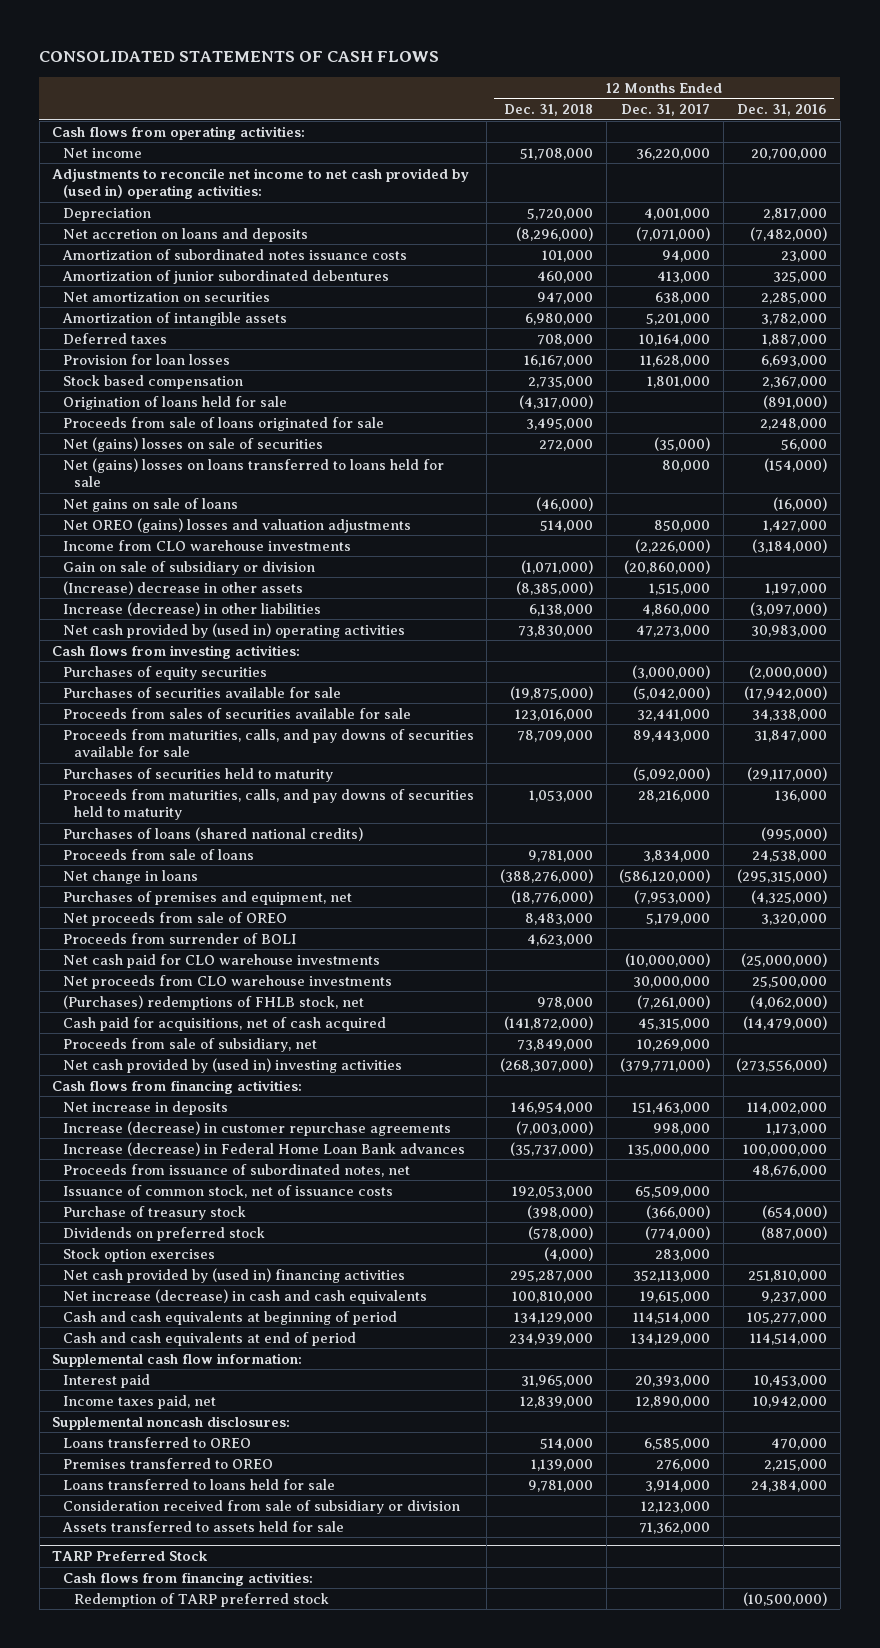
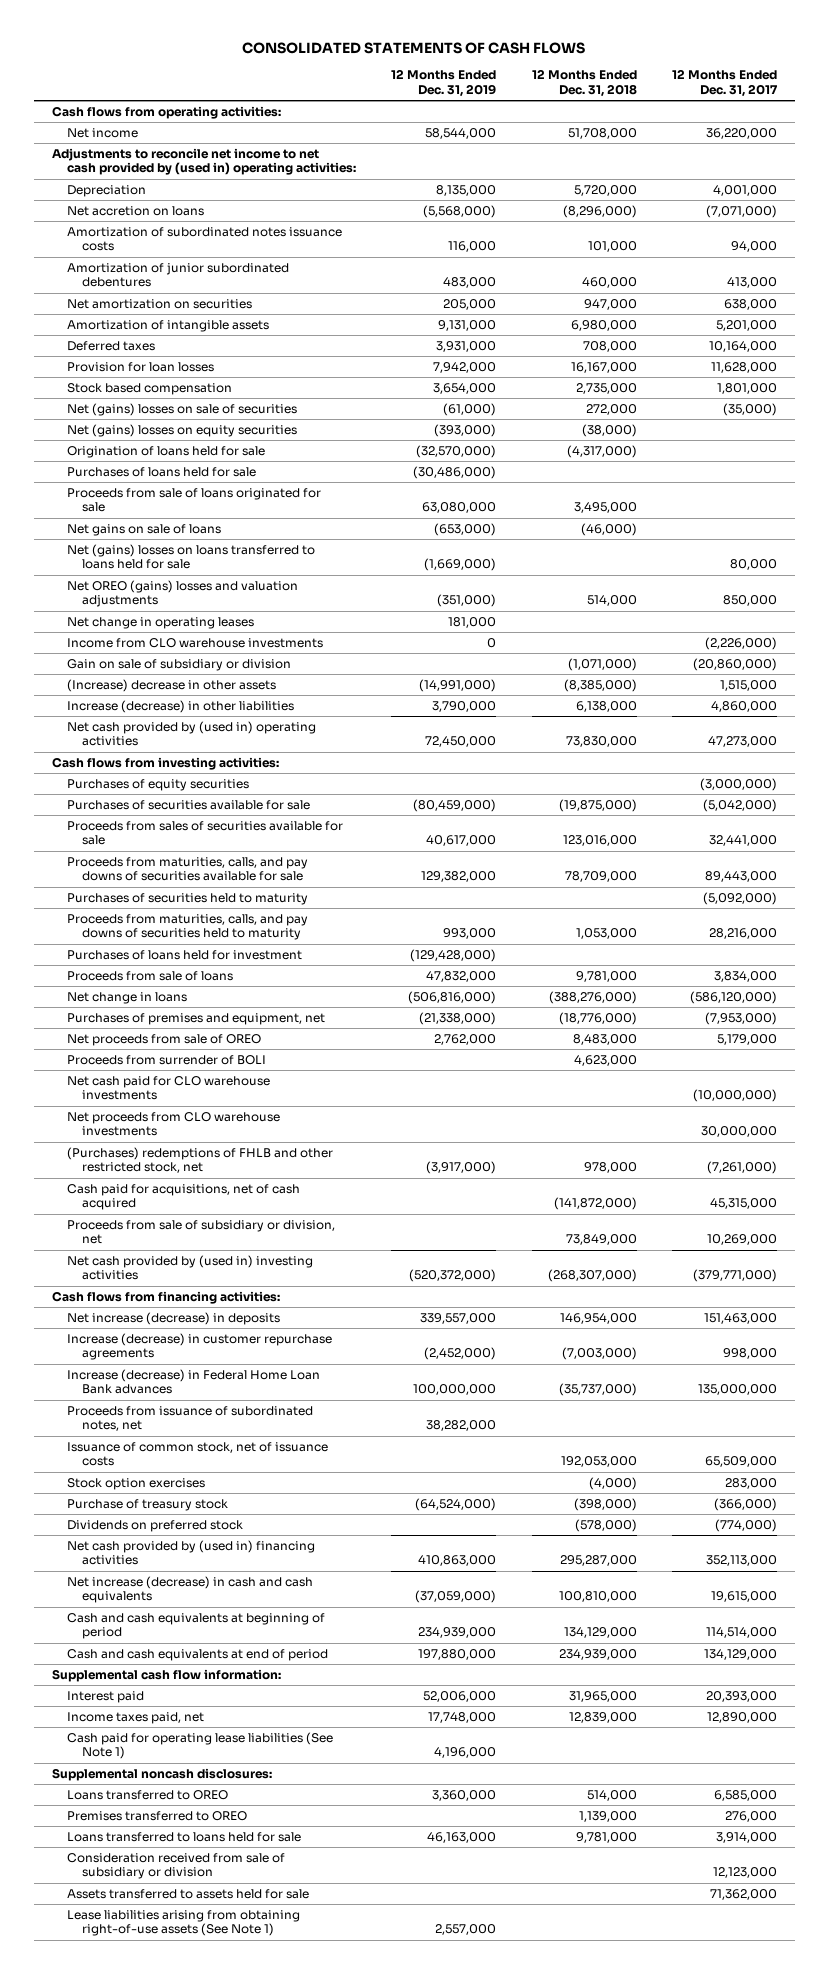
[737,104,828,117] Dec. 31, 2016 -> none
none -> [391,69,497,98] 12 Months Ended Dec. 31, 2019
[62,227,308,242] Net accretion on loans and deposits -> [66,205,204,216] Net accretion on loans
[62,436,323,452] Net (gains) losses on sale of securities -> [66,402,297,416] Net (gains) losses on sale of securities
none -> [66,423,297,437] Net (gains) losses on equity securities
none -> [66,466,256,477] Purchases of loans held for sale
[62,457,444,488] Net (gains) losses on loans transferred to loans held for sale -> [66,543,315,570] Net (gains) losses on loans transferred to loans held for sale
none -> [66,616,254,629] Net change in operating leases
[62,826,363,841] Purchases of loans (shared national credits) -> none
none -> [66,949,302,960] Purchases of loans held for investment
[62,994,364,1010] (Purchases) redemptions of FHLB stock, net -> [66,1146,333,1174] (Purchases) redemptions of FHLB and other restricted stock, net
[62,1037,317,1052] Proceeds from sale of subsidiary, net -> [66,1219,335,1245] Proceeds from sale of subsidiary or division, net
[62,1100,228,1115] Net increase in deposits -> [66,1311,280,1325] Net increase (decrease) in deposits
[62,1247,215,1262] Stock option exercises -> [66,1477,205,1490] Stock option exercises
none -> [66,1731,333,1760] Cash paid for operating lease liabilities (See Note 1)
[52,1551,209,1562] TARP Preferred Stock -> none
[62,1571,313,1586] Cash flows from financing activities: -> none
[73,1592,329,1607] Redemption of TARP preferred stock -> none
none -> [66,1909,300,1937] Lease liabilities arising from obtaining right-of-use assets (See Note 1)

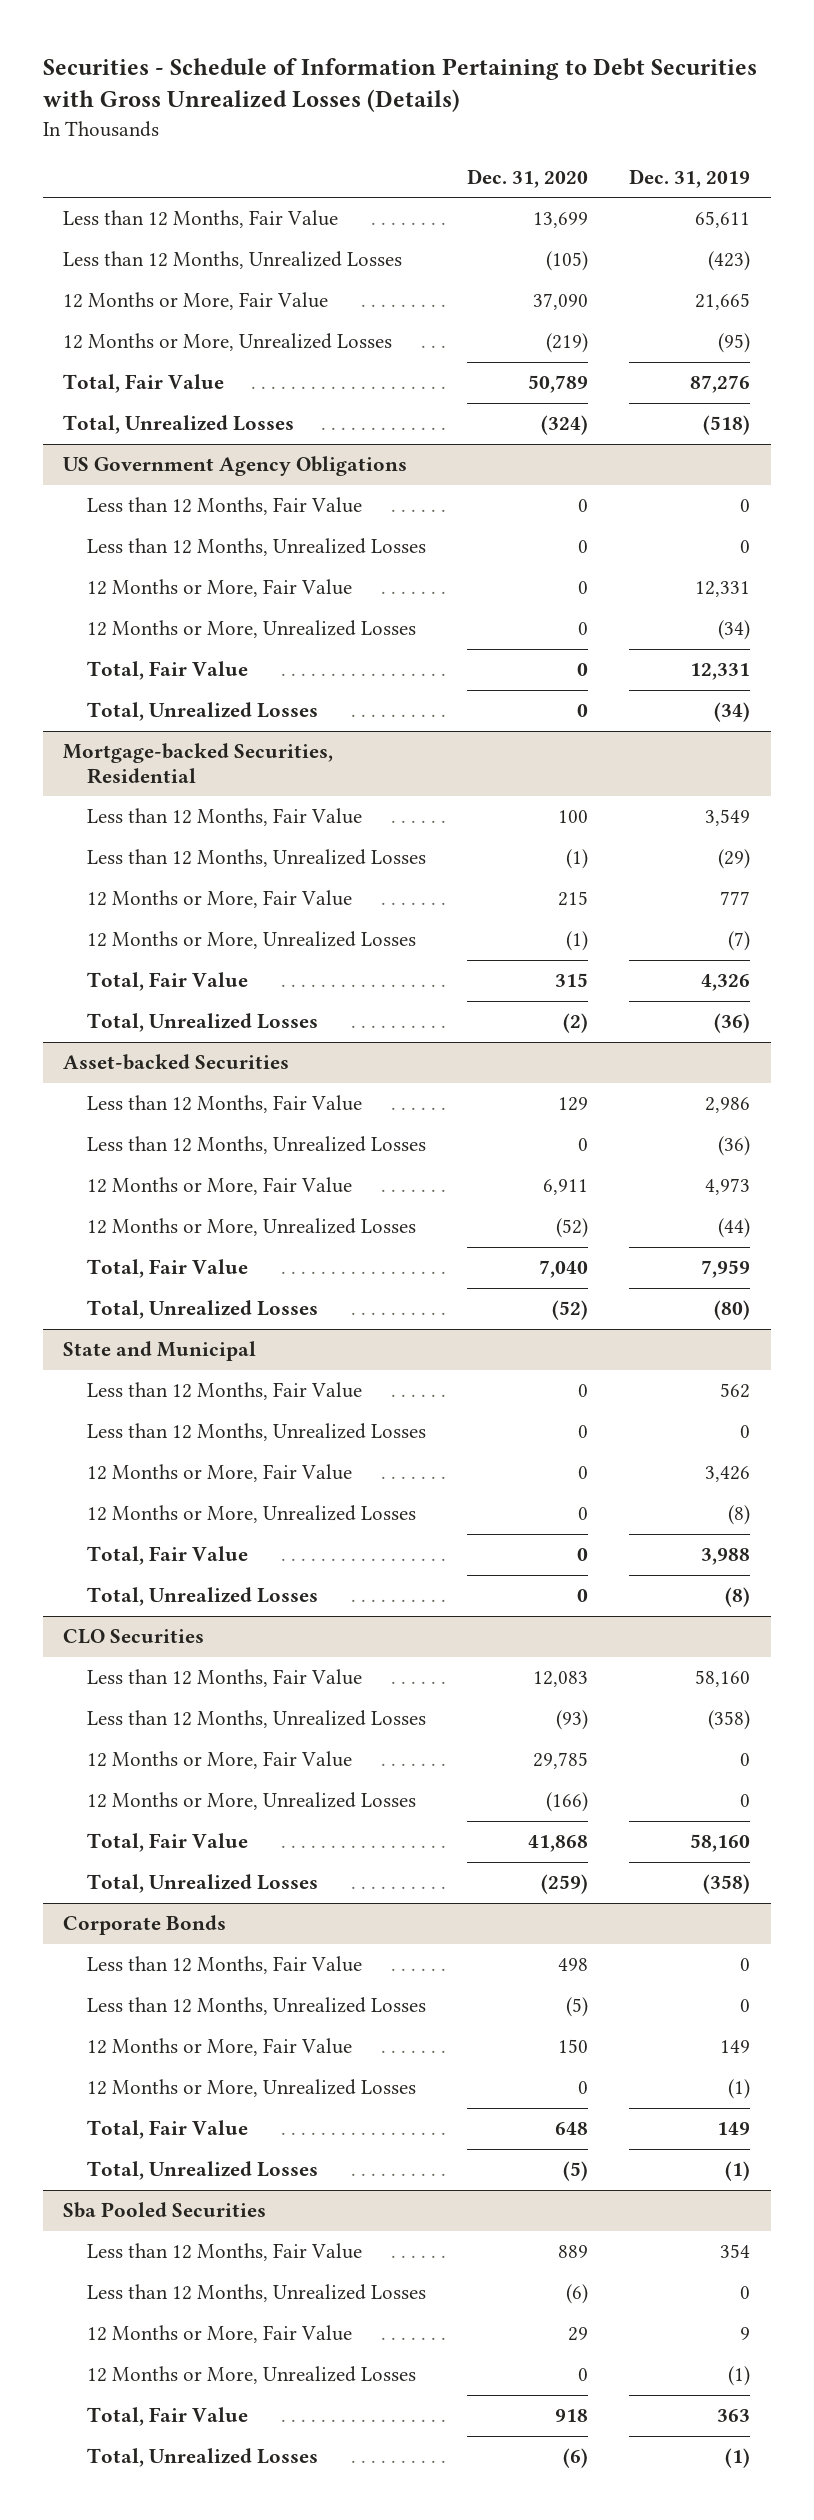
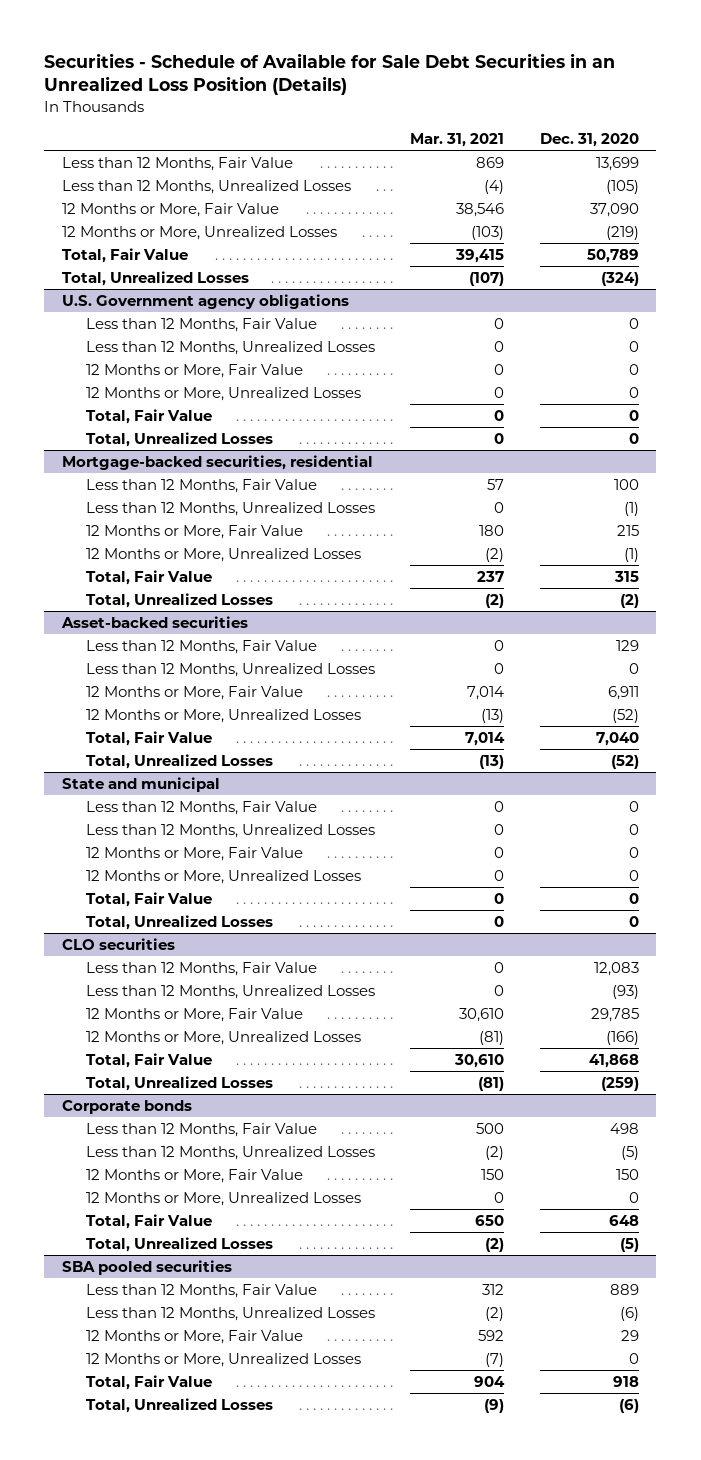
[42,58,757,113] Securities - Schedule of Information Pertaining to Debt Securities with Gross Unrealized Losses (Details) -> [44,52,616,96] Securities - Schedule of Available for Sale Debt Securities in an Unrealized Loss Position (Details)
[629,168,751,188] Dec. 31, 2019 -> none
none -> [410,133,505,148] Mar. 31, 2021
[63,456,408,477] US Government Agency Obligations -> [61,293,349,309] U.S. Government agency obligations
[63,743,334,784] Mortgage-backed Securities, Residential -> [61,454,373,470] Mortgage-backed securities, residential
[63,1054,290,1071] Asset-backed Securities -> [60,615,248,628] Asset-backed securities
[63,1341,257,1362] State and Municipal -> [61,776,220,792] State and municipal
[63,1629,205,1645] CLO Securities -> [61,937,175,950] CLO securities
[63,1915,227,1936] Corporate Bonds -> [61,1099,192,1114] Corporate bonds
[63,2202,267,2219] Sba Pooled Securities -> [61,1259,232,1275] SBA pooled securities

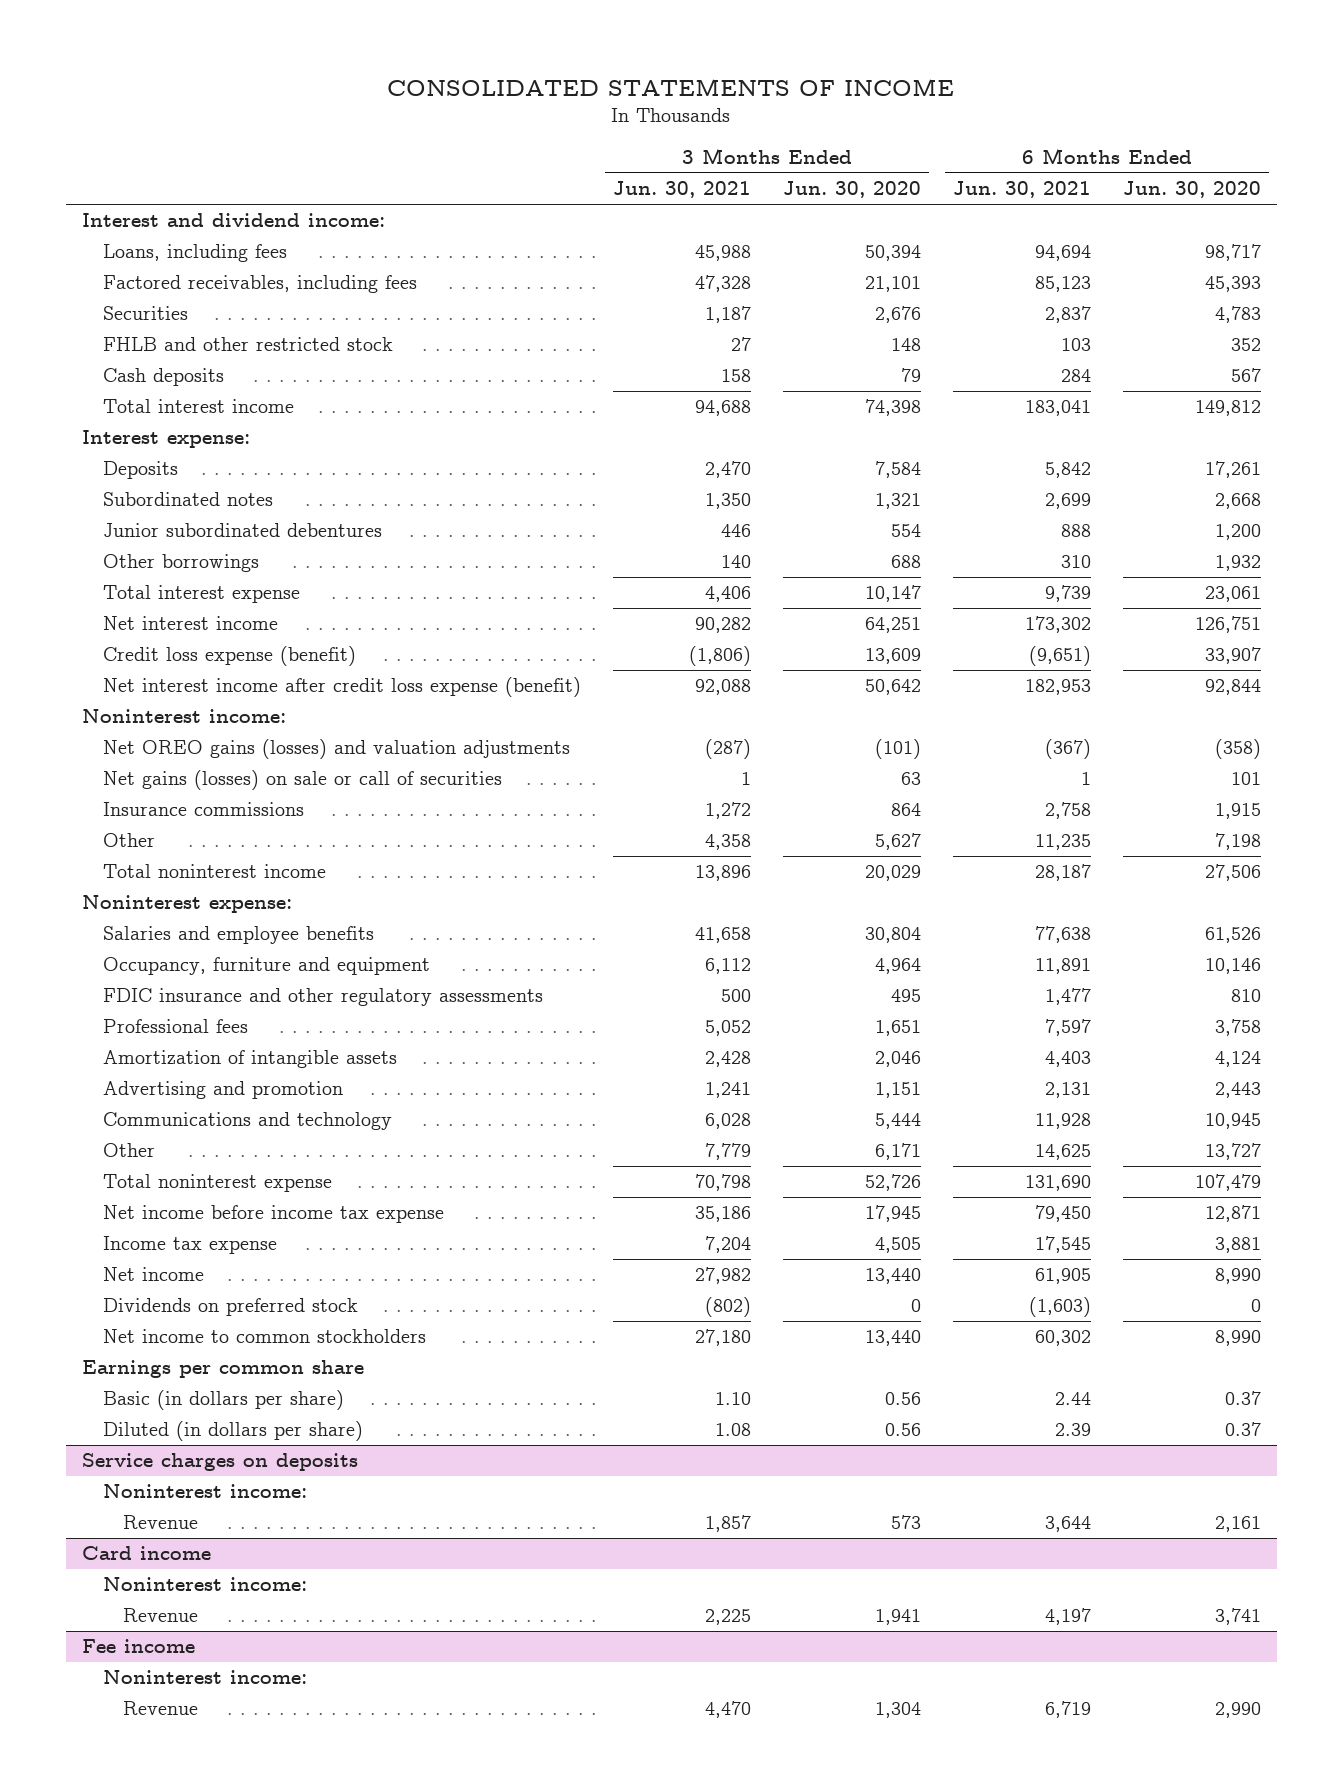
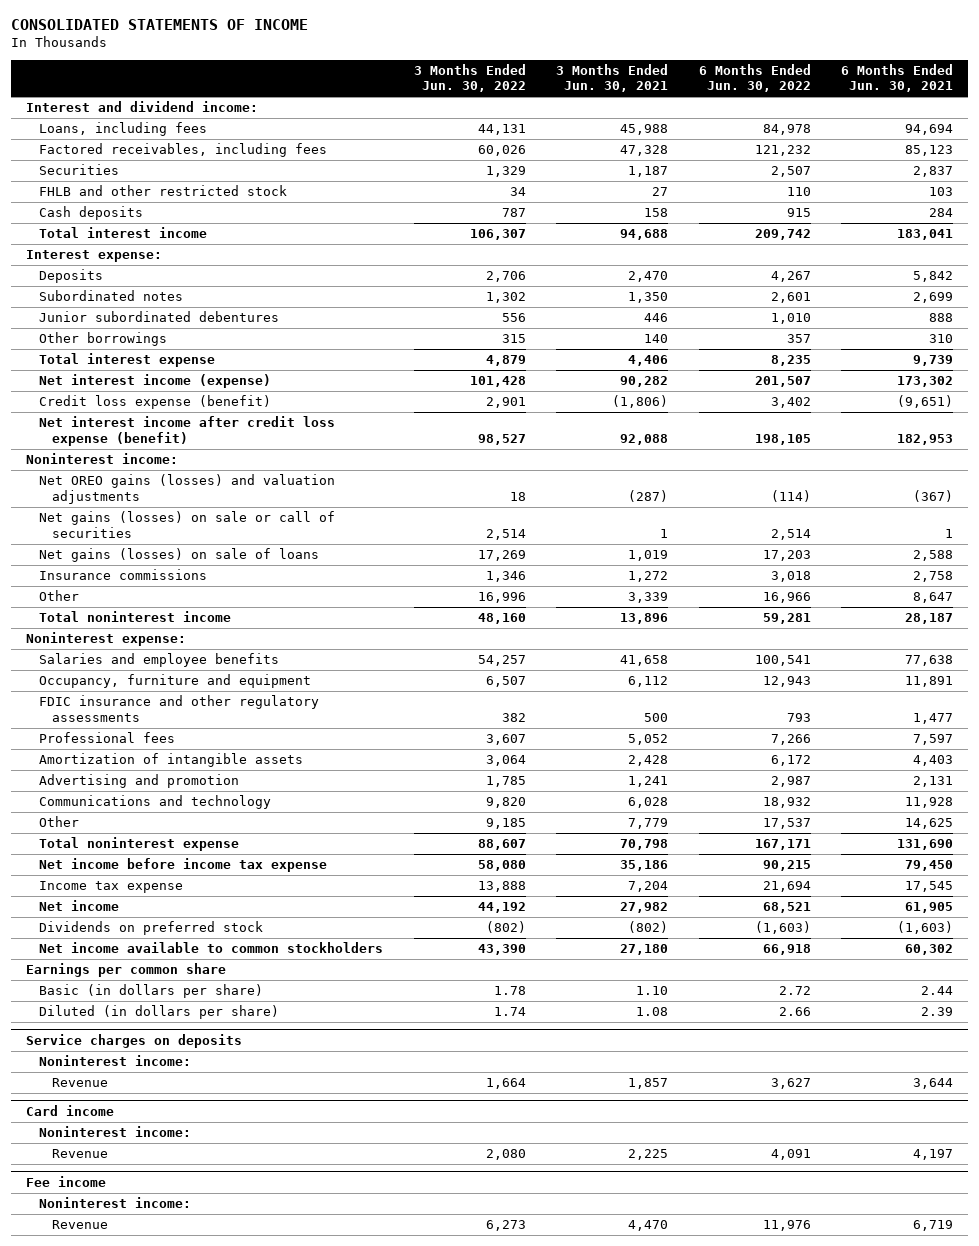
[782,181,921,199] Jun. 30, 2020 -> none
[1123,181,1262,199] Jun. 30, 2020 -> none
none -> [413,63,526,93] 3 Months Ended Jun. 30, 2022
none -> [698,63,811,93] 6 Months Ended Jun. 30, 2022
[102,616,278,631] Net interest income -> [39,374,272,389] Net interest income (expense)
none -> [39,548,320,563] Net gains (losses) on sale of loans
[704,834,751,851] 4,358 -> [628,592,669,604] 3,339
[1034,834,1091,851] 11,235 -> [913,592,954,604] 8,647
[102,1329,426,1344] Net income to common stockholders -> [39,942,384,954] Net income available to common stockholders

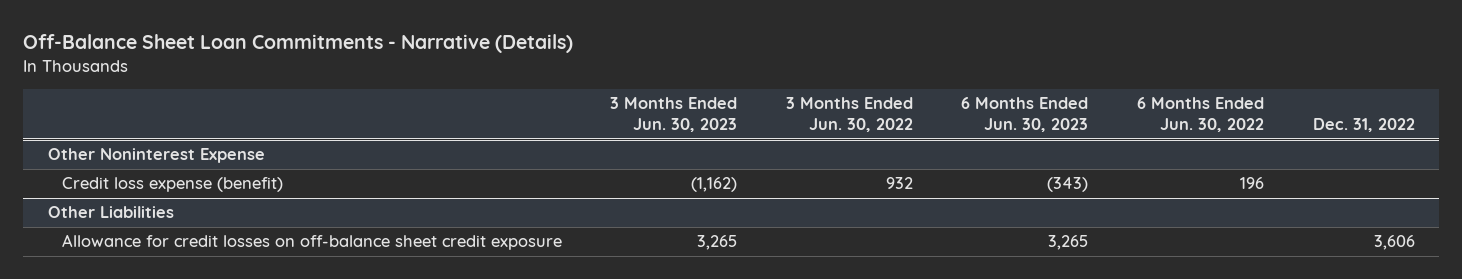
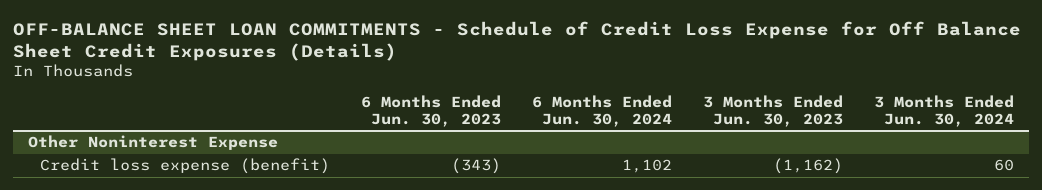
[23,34,574,54] Off-Balance Sheet Loan Commitments - Narrative (Details) -> [12,20,1021,62] OFF-BALANCE SHEET LOAN COMMITMENTS - Schedule of Credit Loss Expense for Off Balance Sheet Credit Exposures (Details)
[785,97,913,133] 3 Months Ended Jun. 30, 2022 -> none
[1136,97,1264,133] 6 Months Ended Jun. 30, 2022 -> none
[1312,118,1415,133] Dec. 31, 2022 -> none
none -> [532,95,673,128] 6 Months Ended Jun. 30, 2024
none -> [874,95,1015,128] 3 Months Ended Jun. 30, 2024
[47,206,174,219] Other Liabilities -> none
[61,234,562,251] Allowance for credit losses on off-balance sheet credit exposure -> none

